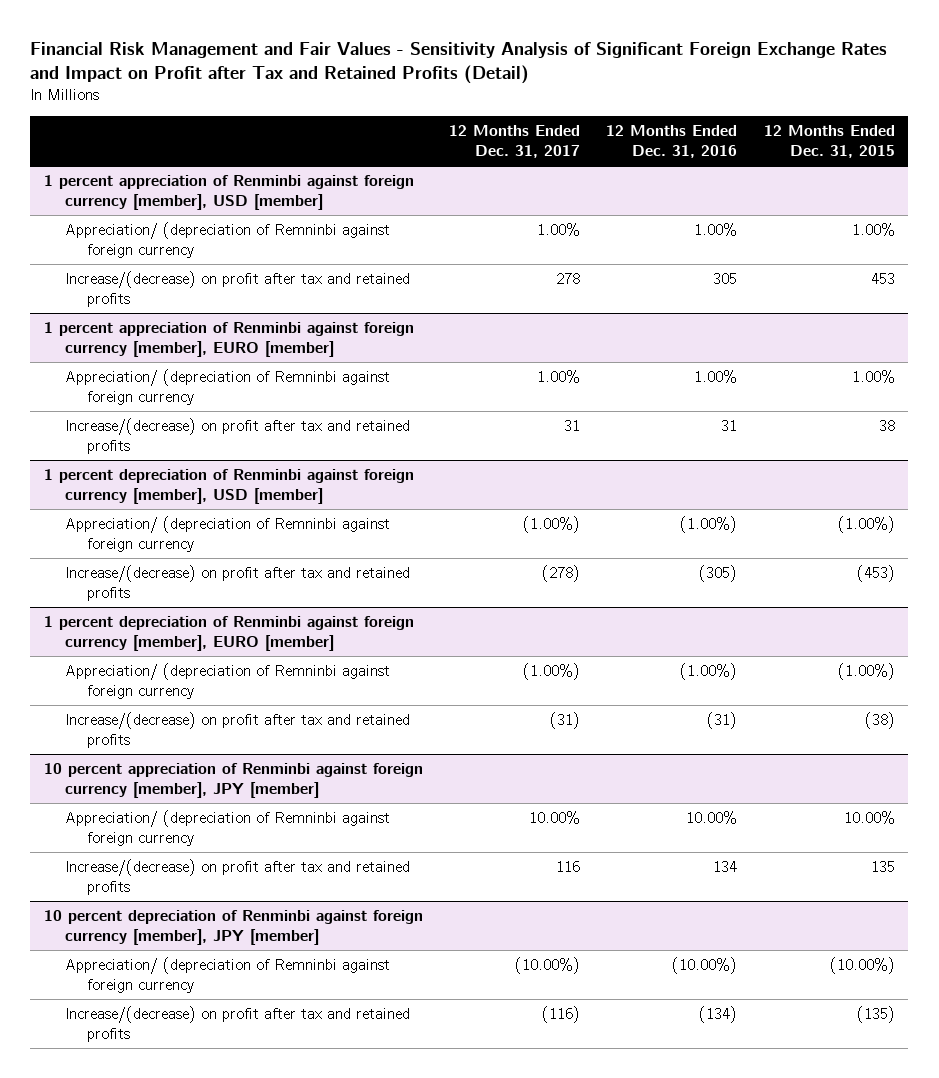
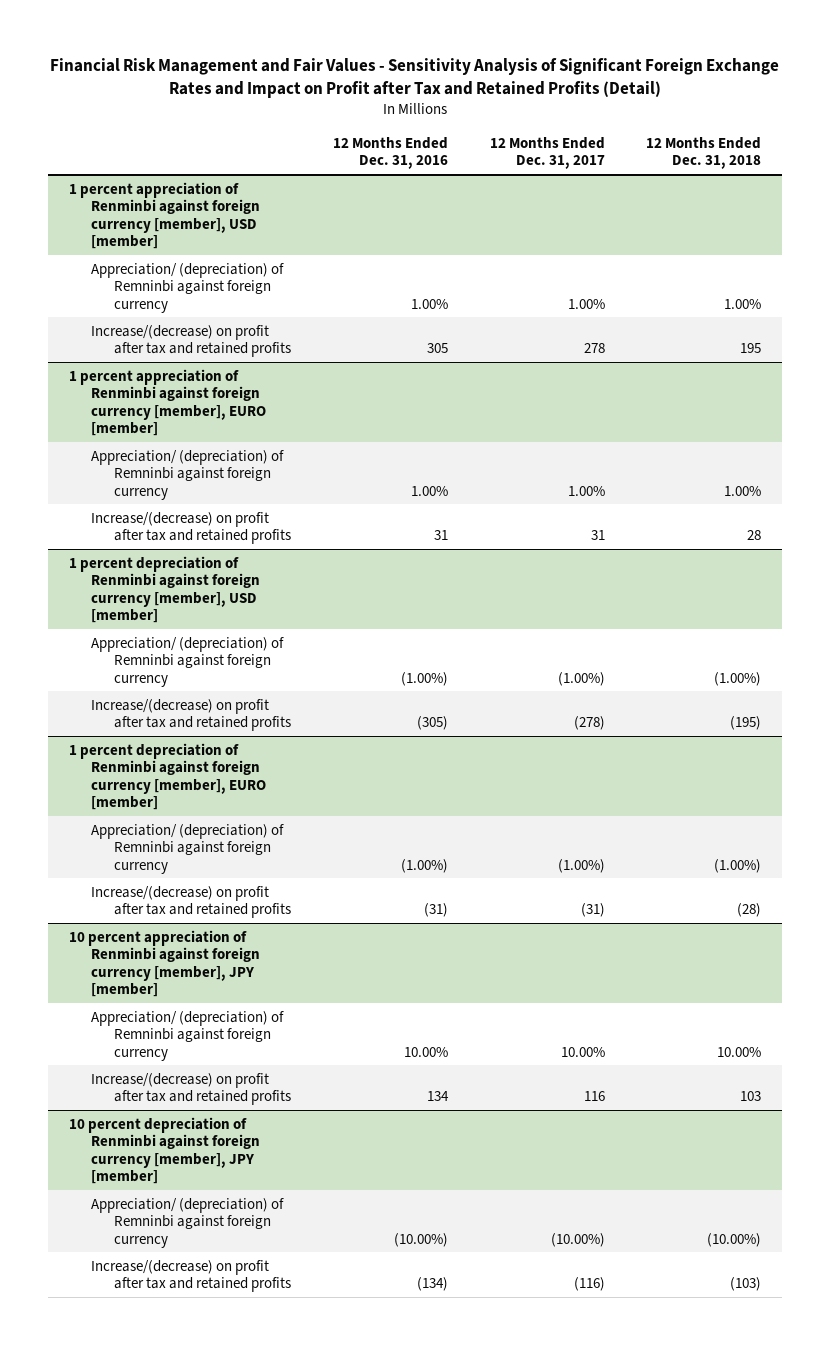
[763,125,895,159] 12 Months Ended Dec. 31, 2015 -> none
none -> [646,136,762,170] 12 Months Ended Dec. 31, 2018
[65,222,391,258] Appreciation/ (depreciation of Remninbi against foreign currency -> [91,262,285,313] Appreciation/ (depreciation) of Remninbi against foreign currency
[65,369,391,405] Appreciation/ (depreciation of Remninbi against foreign currency -> [91,449,285,500] Appreciation/ (depreciation) of Remninbi against foreign currency
[65,516,391,552] Appreciation/ (depreciation of Remninbi against foreign currency -> [91,636,285,687] Appreciation/ (depreciation) of Remninbi against foreign currency
[65,663,391,699] Appreciation/ (depreciation of Remninbi against foreign currency -> [91,823,285,874] Appreciation/ (depreciation) of Remninbi against foreign currency
[65,810,391,846] Appreciation/ (depreciation of Remninbi against foreign currency -> [91,1010,285,1061] Appreciation/ (depreciation) of Remninbi against foreign currency
[65,957,391,993] Appreciation/ (depreciation of Remninbi against foreign currency -> [91,1197,285,1248] Appreciation/ (depreciation) of Remninbi against foreign currency

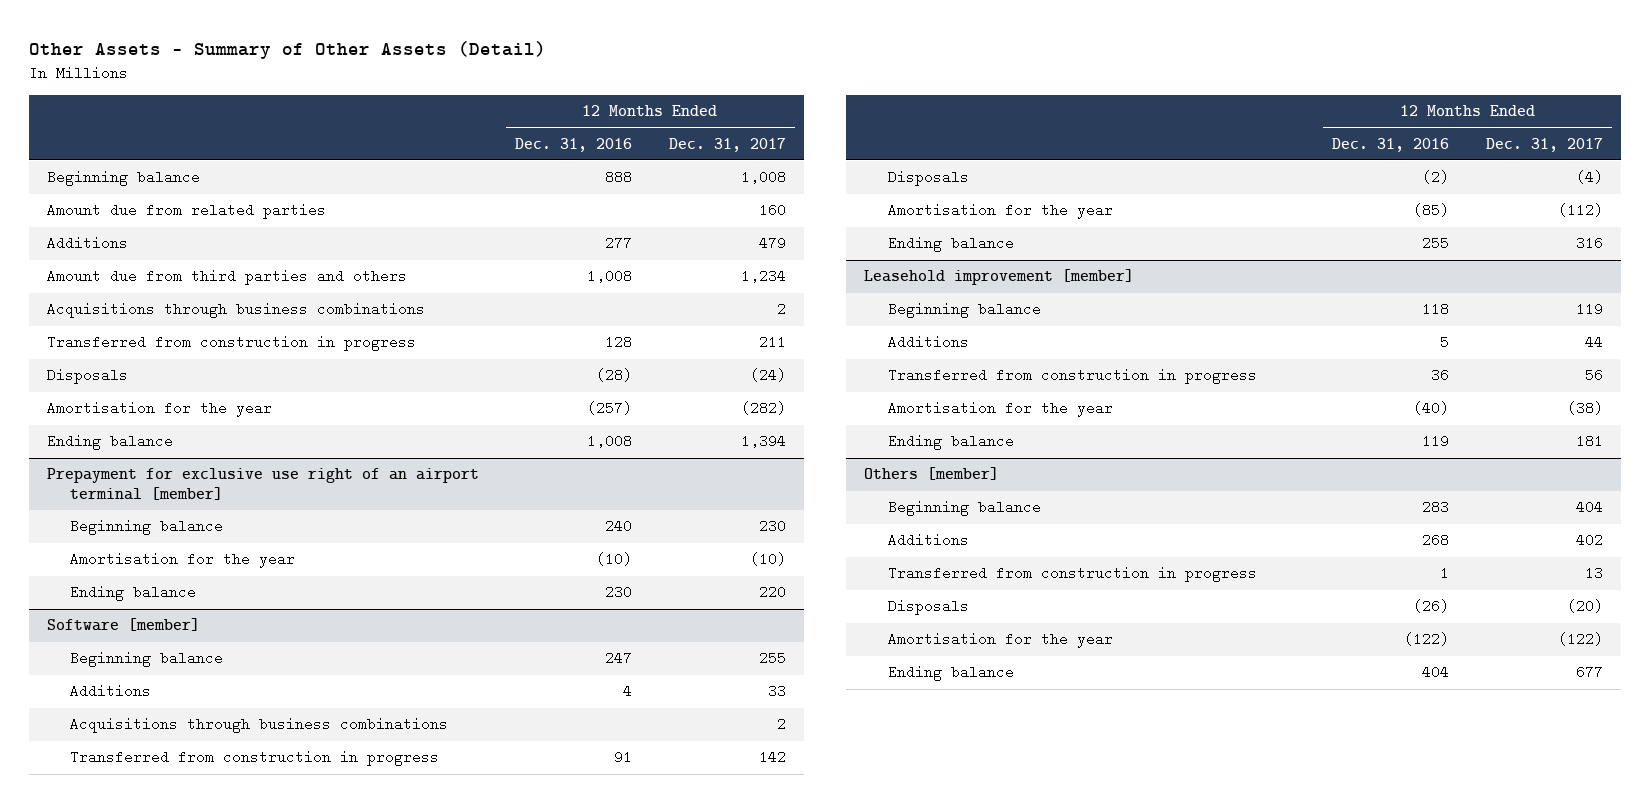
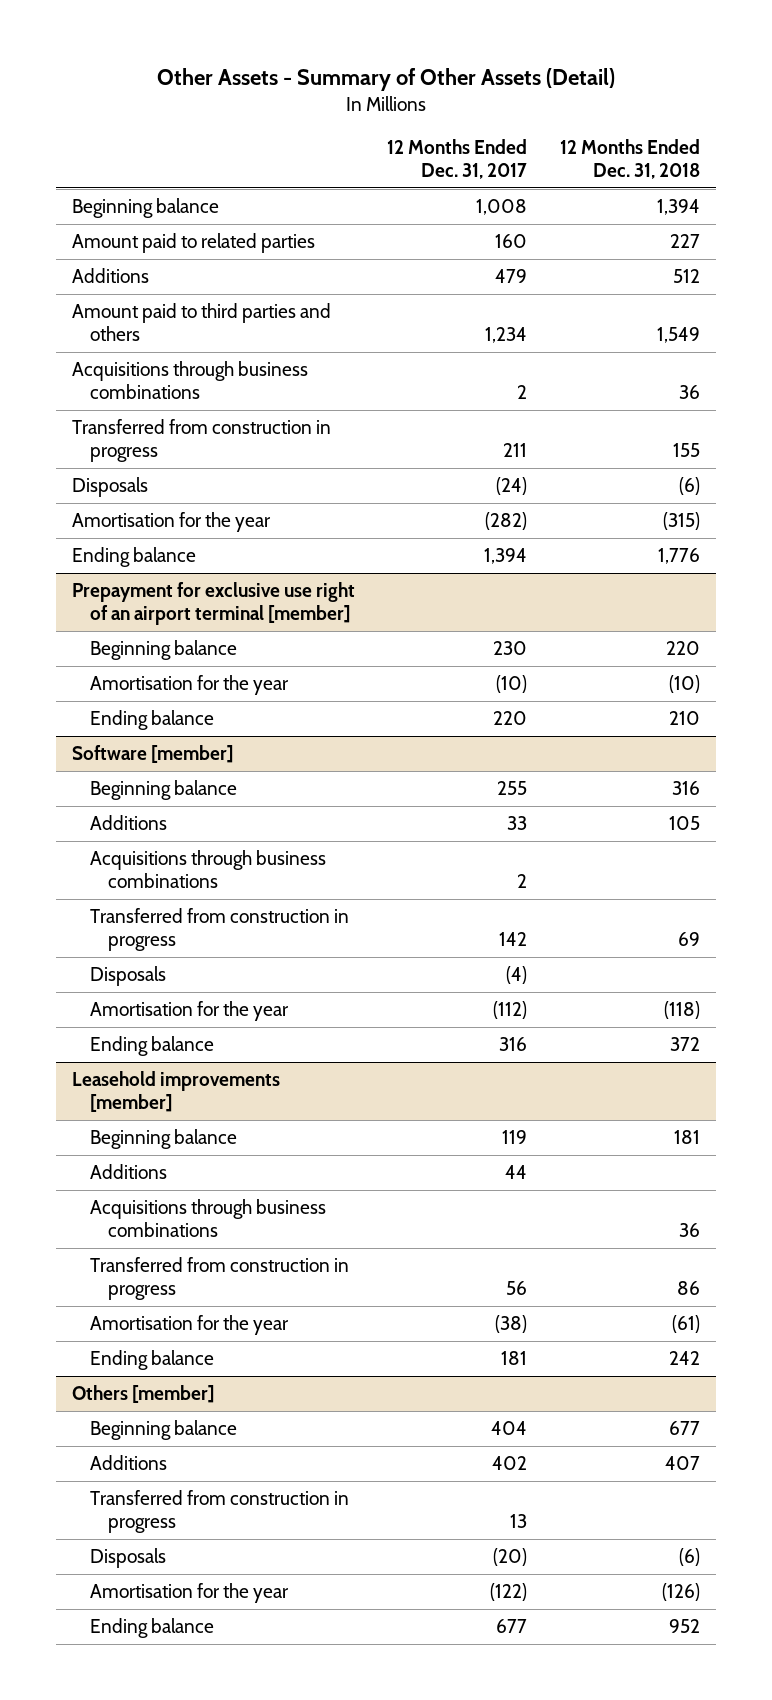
[515,137,633,152] Dec. 31, 2016 -> none
none -> [559,138,700,179] 12 Months Ended Dec. 31, 2018
[47,203,327,220] Amount due from related parties -> none
none -> [72,232,316,253] Amount paid to related parties
[47,269,408,286] Amount due from third parties and others -> [72,302,332,341] Amount paid to third parties and others
[864,269,1135,286] Leasehold improvement [member] -> [72,1070,281,1112] Leasehold improvements [member]
none -> [89,1198,326,1237] Acquisitions through business combinations

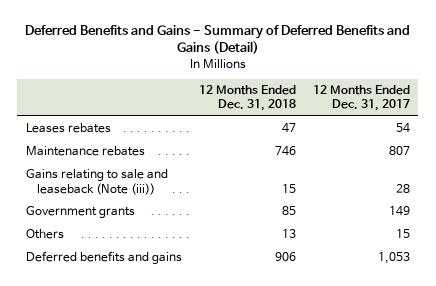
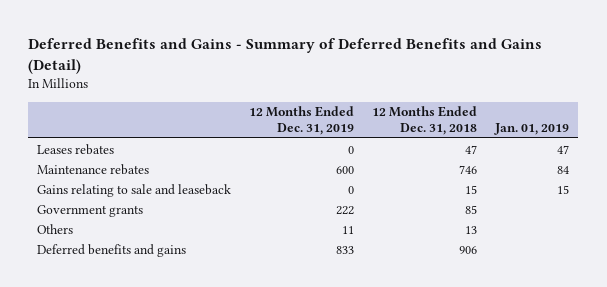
[312,85,410,112] 12 Months Ended Dec. 31, 2017 -> none
none -> [249,106,355,135] 12 Months Ended Dec. 31, 2019
none -> [494,122,570,135] Jan. 01, 2019
[25,169,168,195] Gains relating to sale and leaseback (Note (iii)) -> [37,183,232,197] Gains relating to sale and leaseback

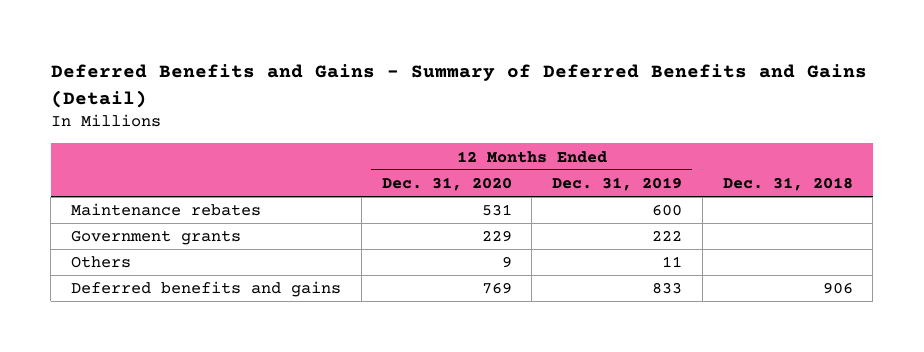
[372,106,478,135] 12 Months Ended Dec. 31, 2018 -> none
[494,122,570,135] Jan. 01, 2019 -> none
none -> [381,177,512,192] Dec. 31, 2020
none -> [722,177,853,192] Dec. 31, 2018
[37,143,115,155] Leases rebates -> none
[37,183,232,197] Gains relating to sale and leaseback -> none

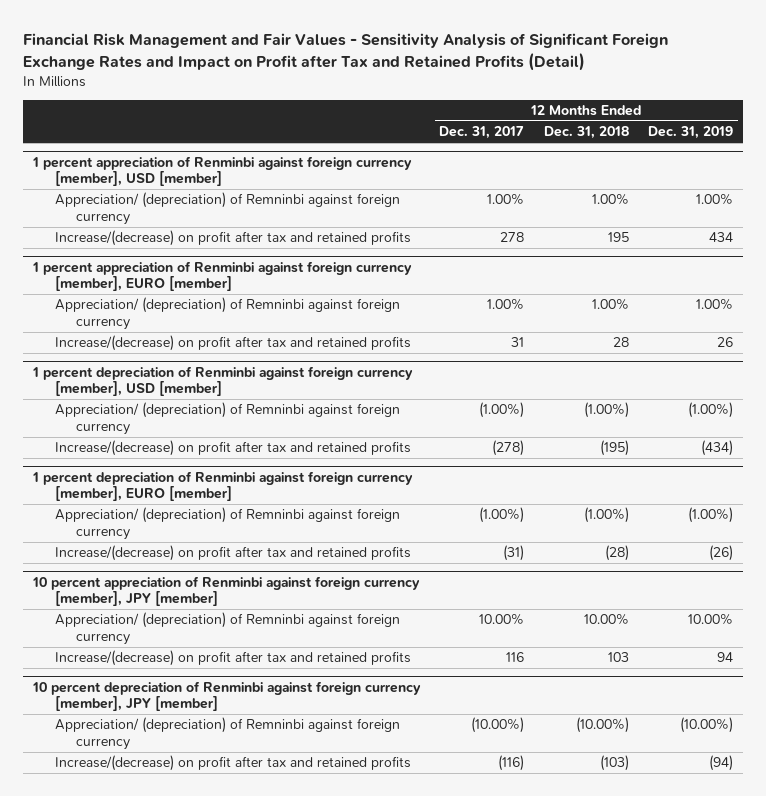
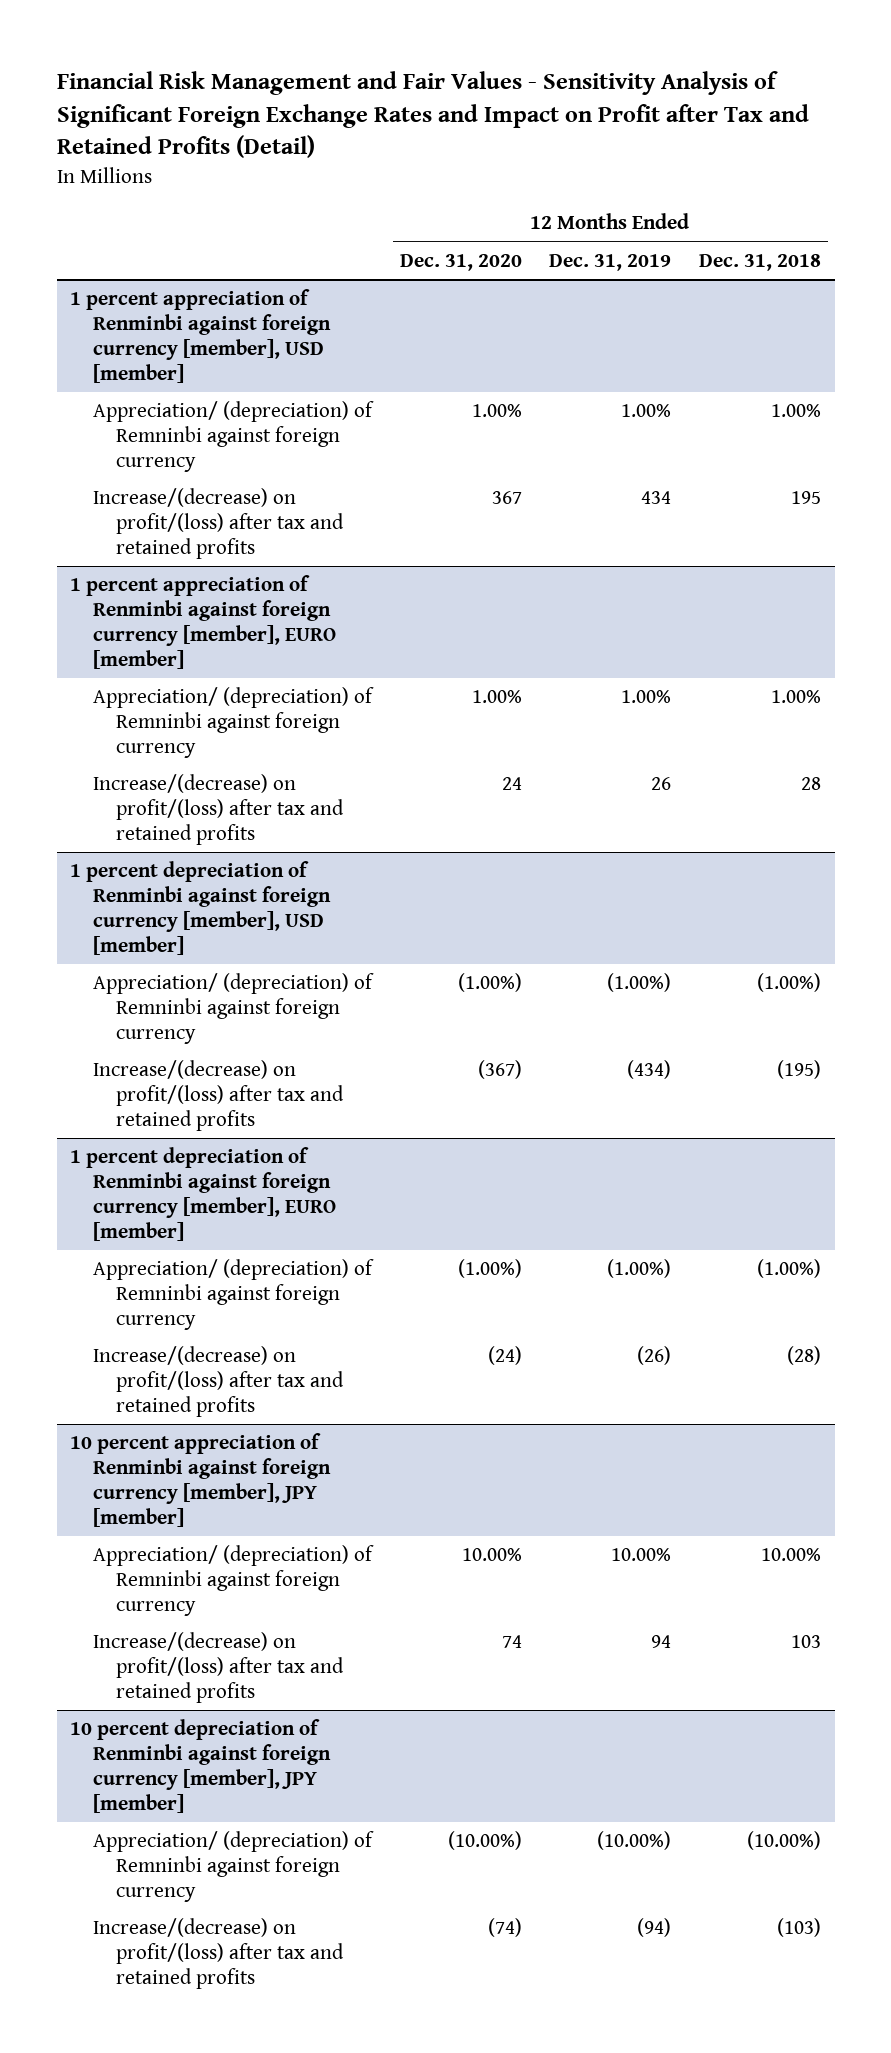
[439,126,525,140] Dec. 31, 2017 -> none
none -> [399,253,522,271] Dec. 31, 2020
[54,230,411,247] Increase/(decrease) on profit after tax and retained profits -> [93,488,345,560] Increase/(decrease) on profit/(loss) after tax and retained profits
[54,335,411,352] Increase/(decrease) on profit after tax and retained profits -> [93,774,345,846] Increase/(decrease) on profit/(loss) after tax and retained profits
[54,440,411,457] Increase/(decrease) on profit after tax and retained profits -> [93,1060,345,1132] Increase/(decrease) on profit/(loss) after tax and retained profits
[54,545,411,562] Increase/(decrease) on profit after tax and retained profits -> [93,1346,345,1418] Increase/(decrease) on profit/(loss) after tax and retained profits
[54,650,411,667] Increase/(decrease) on profit after tax and retained profits -> [93,1632,345,1704] Increase/(decrease) on profit/(loss) after tax and retained profits
[54,755,411,772] Increase/(decrease) on profit after tax and retained profits -> [93,1918,345,1990] Increase/(decrease) on profit/(loss) after tax and retained profits

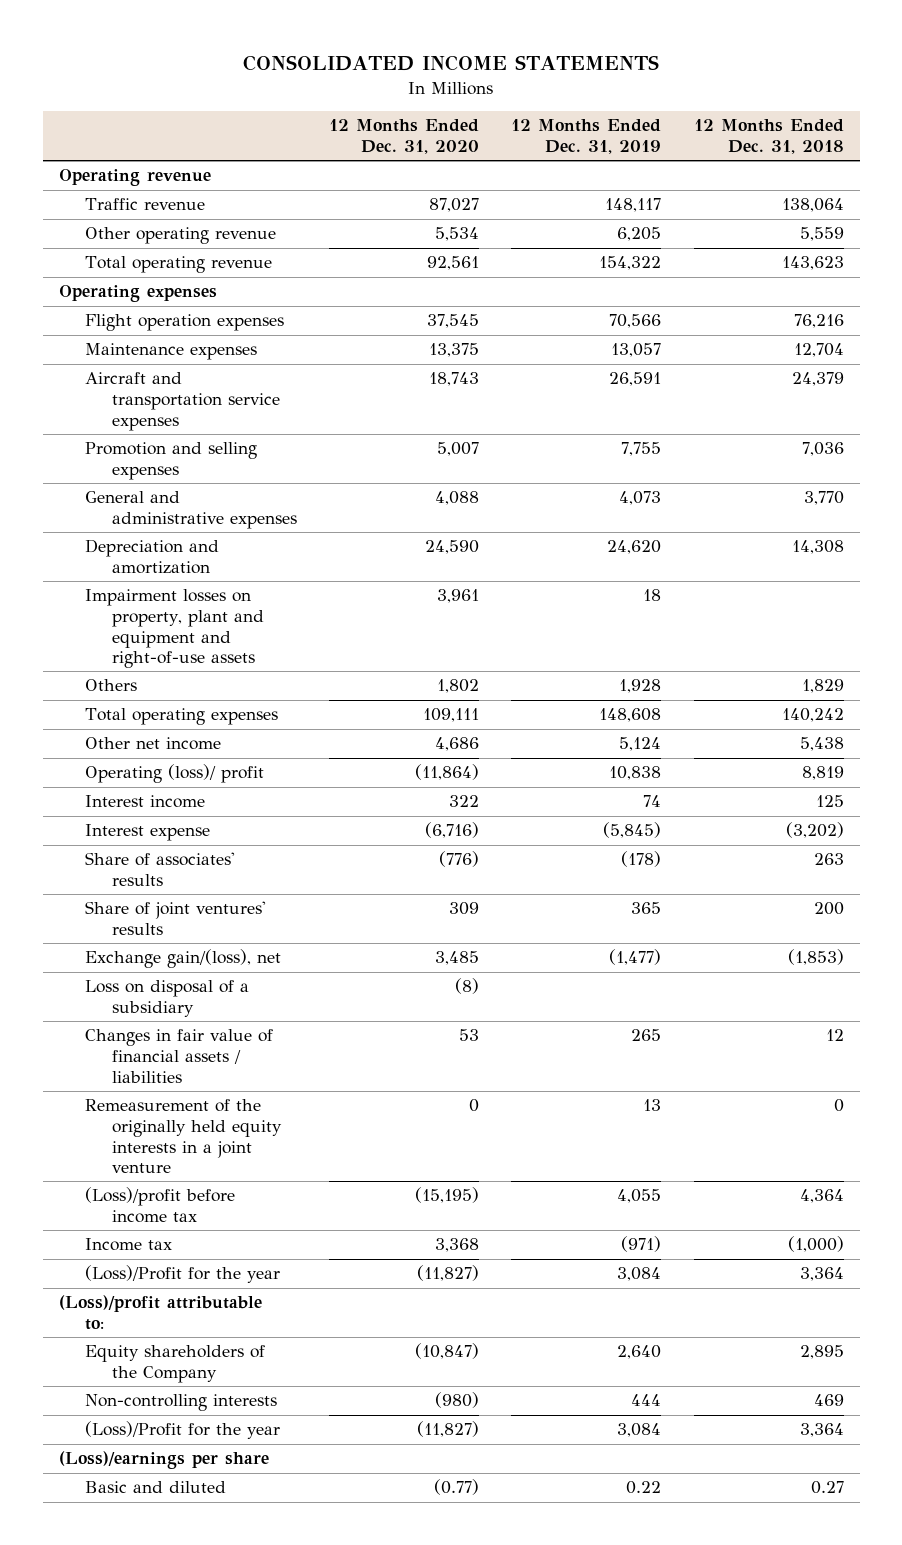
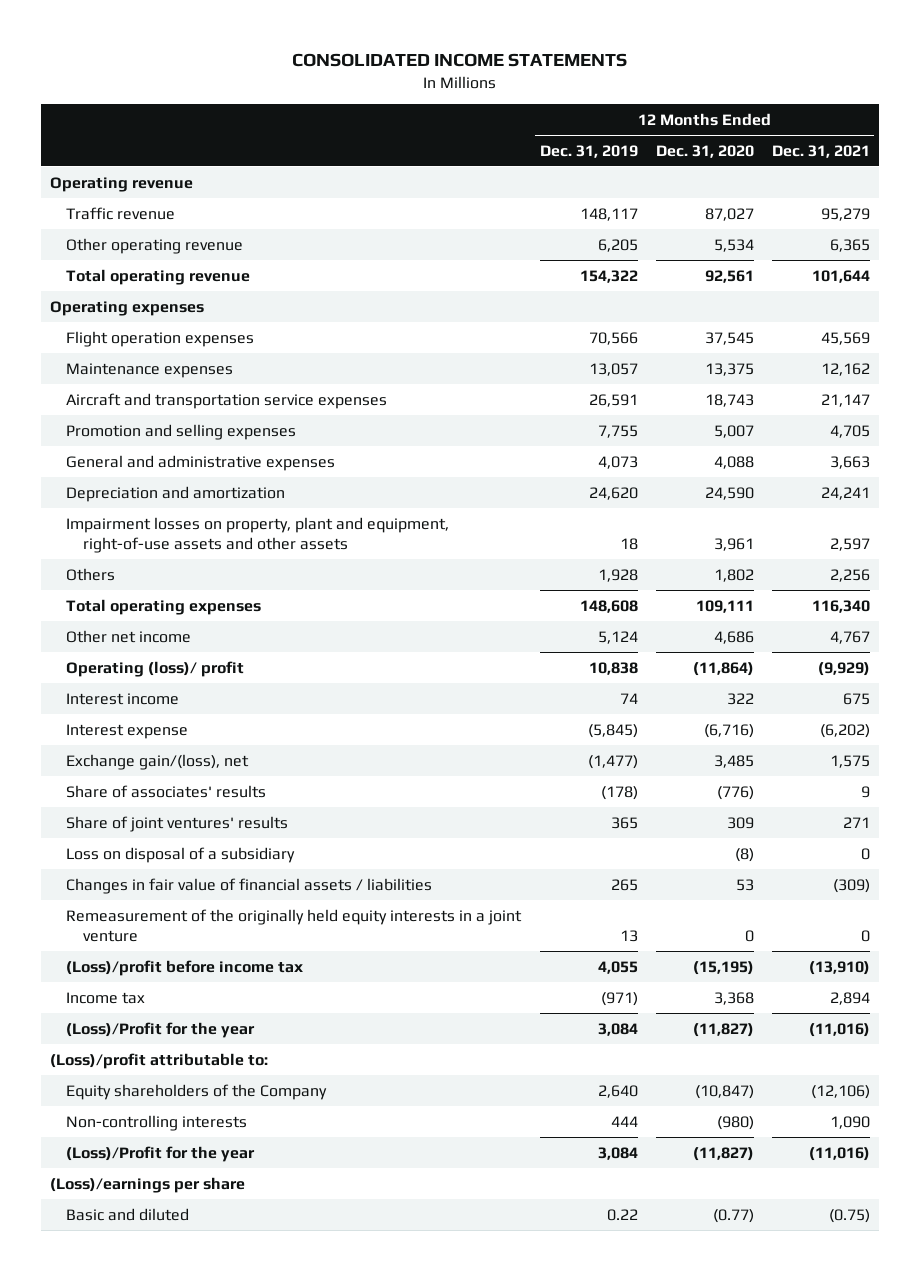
[693,119,844,155] 12 Months Ended Dec. 31, 2018 -> none
none -> [771,144,870,158] Dec. 31, 2021
[85,589,264,669] Impairment losses on property, plant and equipment and right-of-use assets -> [66,516,450,553] Impairment losses on property, plant and equipment, right-of-use assets and other assets
[85,949,282,969] Exchange gain/(loss), net -> [66,753,250,770] Exchange gain/(loss), net

